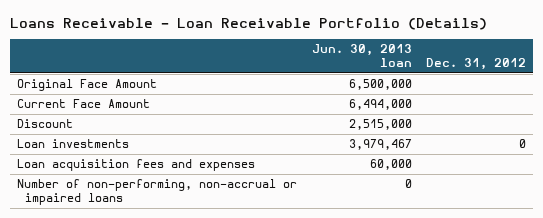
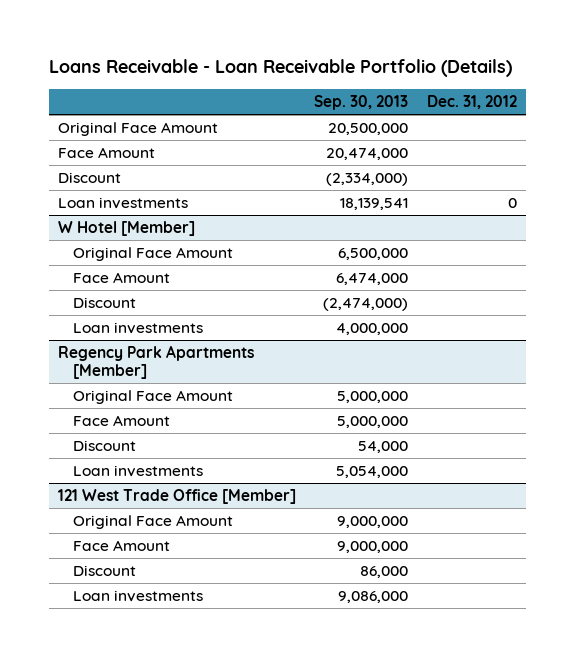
[311,44,412,68] Jun. 30, 2013 loan -> none
none -> [314,95,409,111] Sep. 30, 2013
[17,99,151,109] Current Face Amount -> [58,147,156,159] Face Amount
[17,159,256,172] Loan acquisition fees and expenses -> none
[17,179,298,206] Number of non-performing, non-accrual or impaired loans -> none
none -> [58,221,196,237] W Hotel [Member]
none -> [72,247,233,262] Original Face Amount
none -> [72,272,170,284] Face Amount
none -> [72,297,136,309] Discount
none -> [72,322,203,335] Loan investments
none -> [58,345,255,380] Regency Park Apartments [Member]
none -> [72,390,233,405] Original Face Amount
none -> [72,415,170,427] Face Amount
none -> [72,440,136,452] Discount
none -> [72,465,203,478] Loan investments
none -> [58,489,297,505] 121 West Trade Office [Member]
none -> [72,515,233,530] Original Face Amount
none -> [72,540,170,552] Face Amount
none -> [72,565,136,577] Discount
none -> [72,590,203,603] Loan investments

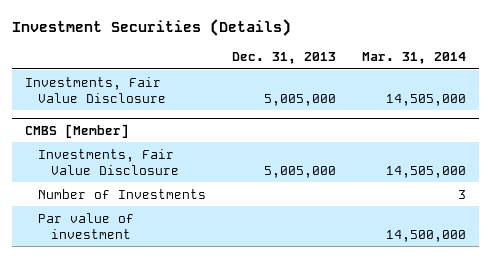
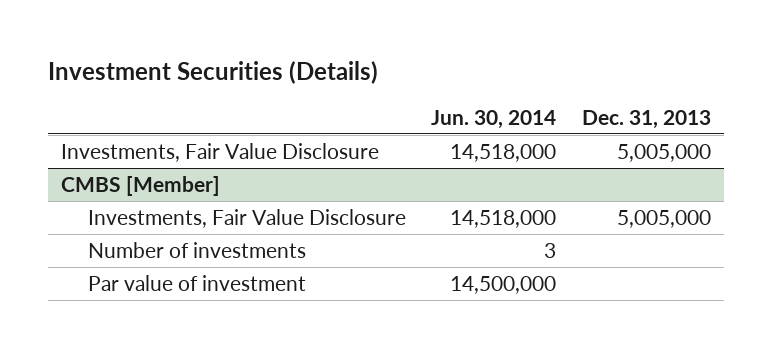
[362,52,467,65] Mar. 31, 2014 -> none
none -> [431,109,557,129] Jun. 30, 2014
[37,188,206,199] Number of Investments -> [87,241,306,258] Number of investments

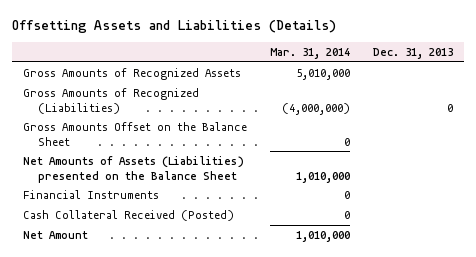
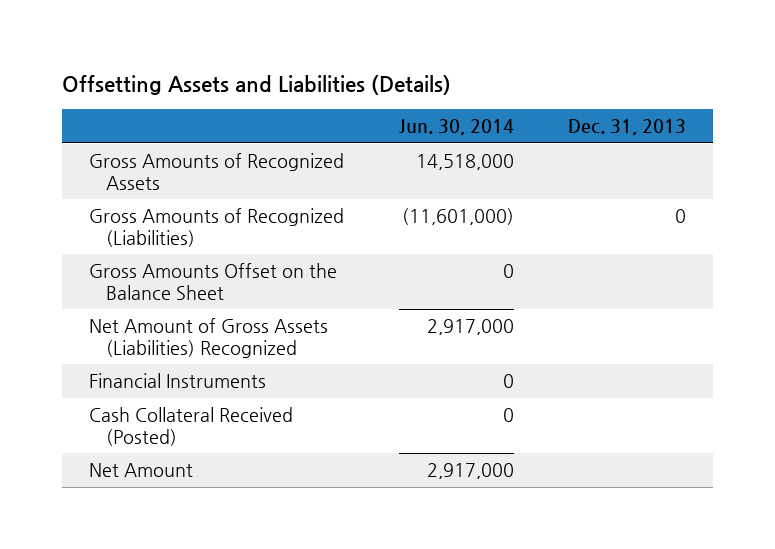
[270,47,351,59] Mar. 31, 2014 -> none
none -> [398,119,514,136] Jun. 30, 2014
[23,155,245,183] Net Amounts of Assets (Liabilities) presented on the Balance Sheet -> [89,318,329,358] Net Amount of Gross Assets (Liabilities) Recognized

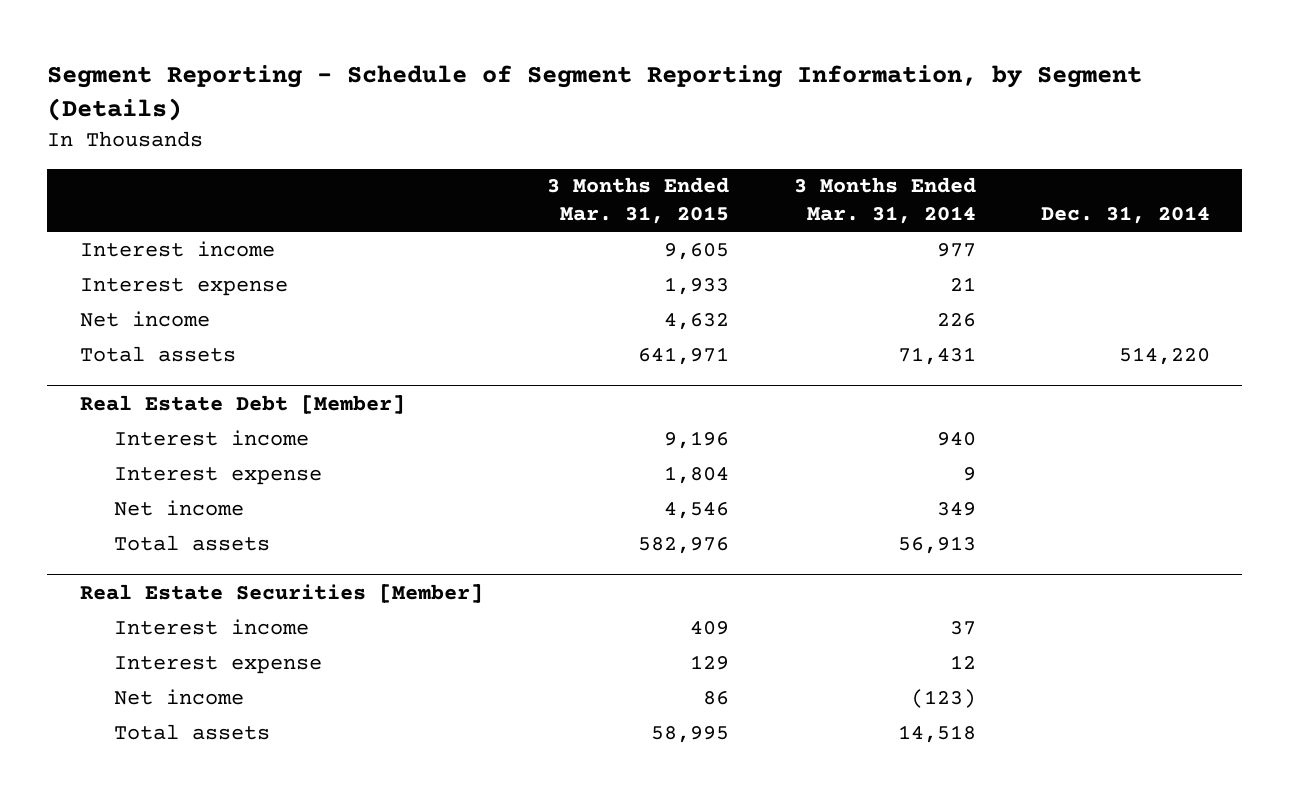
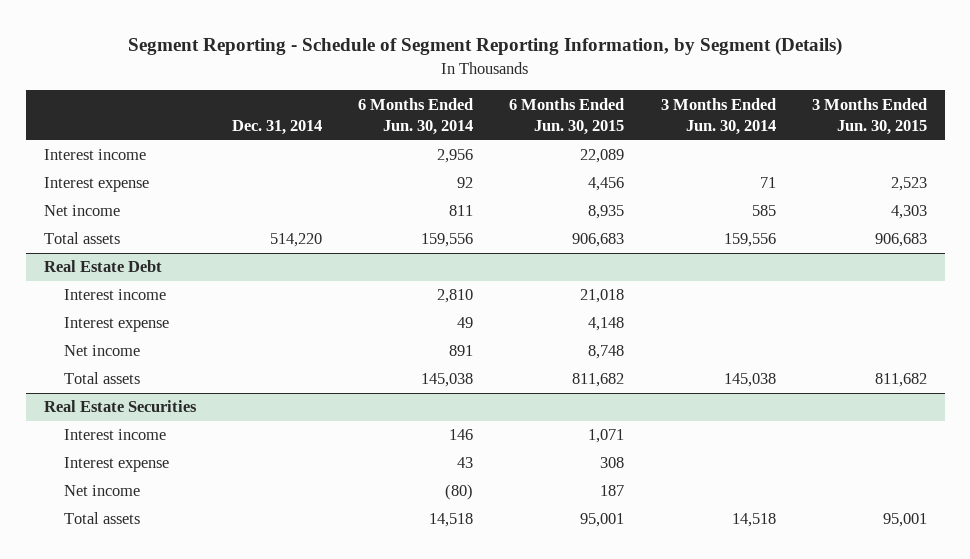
[547,177,730,225] 3 Months Ended Mar. 31, 2015 -> none
[794,177,977,225] 3 Months Ended Mar. 31, 2014 -> none
none -> [358,97,474,136] 6 Months Ended Jun. 30, 2014
none -> [509,97,625,136] 6 Months Ended Jun. 30, 2015
none -> [660,97,776,136] 3 Months Ended Jun. 30, 2014
none -> [811,97,927,136] 3 Months Ended Jun. 30, 2015
[79,394,405,414] Real Estate Debt [Member] -> [43,260,162,273] Real Estate Debt
[79,583,483,603] Real Estate Securities [Member] -> [43,400,197,413] Real Estate Securities

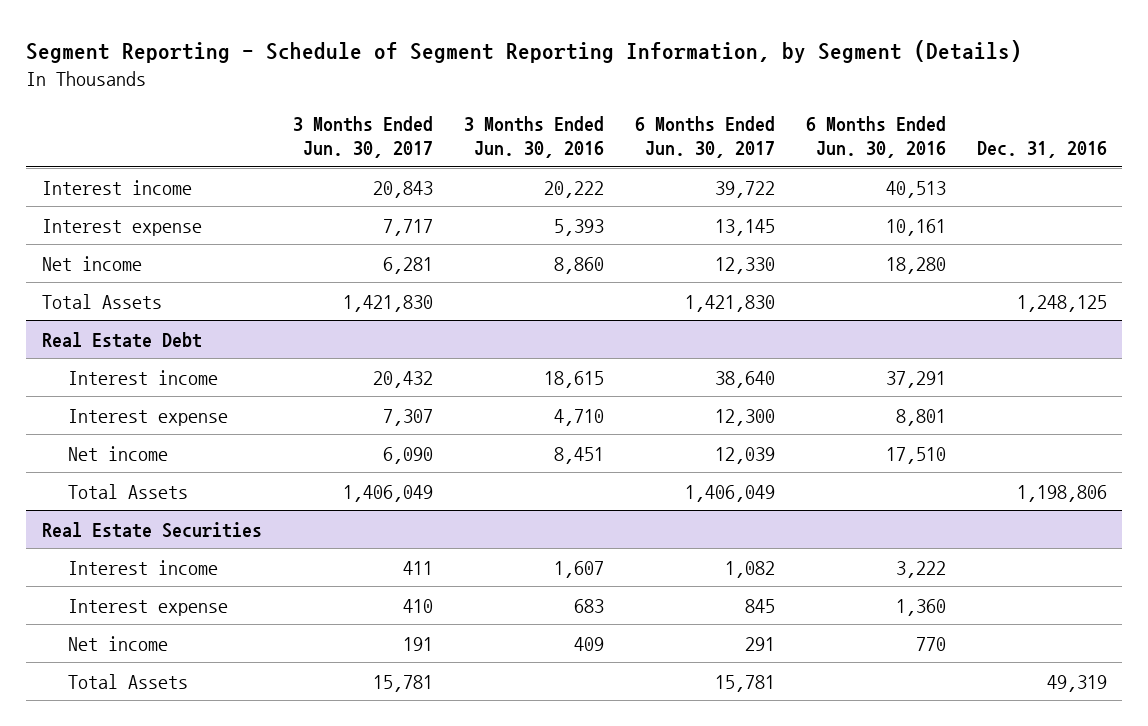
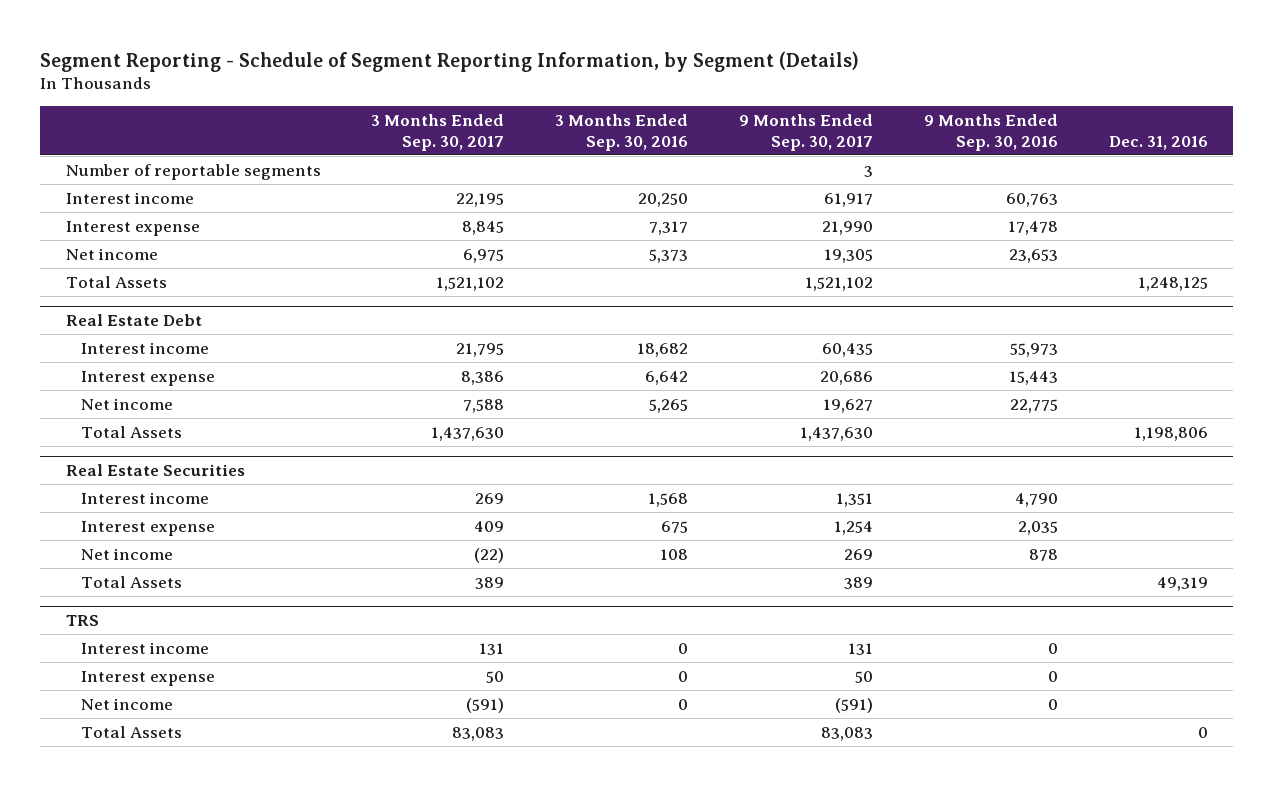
[292,116,433,159] 3 Months Ended Jun. 30, 2017 -> none
[463,116,604,159] 3 Months Ended Jun. 30, 2016 -> none
[634,116,775,159] 6 Months Ended Jun. 30, 2017 -> none
[805,116,946,159] 6 Months Ended Jun. 30, 2016 -> none
none -> [371,114,505,151] 3 Months Ended Sep. 30, 2017
none -> [555,114,689,151] 3 Months Ended Sep. 30, 2016
none -> [739,114,874,151] 9 Months Ended Sep. 30, 2017
none -> [924,114,1059,151] 9 Months Ended Sep. 30, 2016
none -> [65,163,321,180] Number of reportable segments
none -> [65,615,99,627] TRS
none -> [81,641,210,654] Interest income
none -> [81,670,216,686] Interest expense
none -> [81,697,174,710] Net income
none -> [81,725,183,738] Total Assets

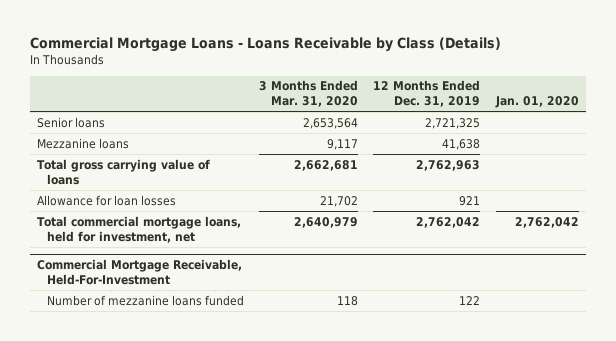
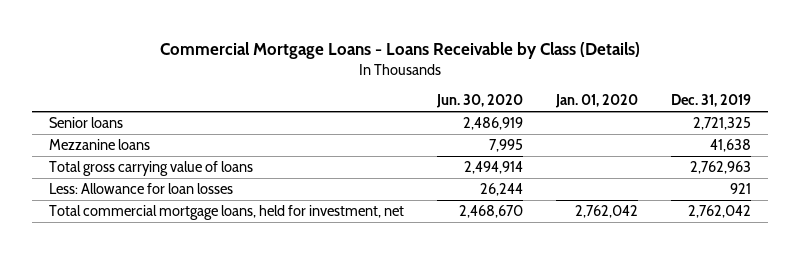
[259,80,359,108] 3 Months Ended Mar. 31, 2020 -> none
[373,80,481,108] 12 Months Ended Dec. 31, 2019 -> none
none -> [435,94,523,109] Jun. 30, 2020
none -> [671,94,752,108] Dec. 31, 2019
[37,194,177,206] Allowance for loan losses -> [48,183,233,195] Less: Allowance for loan losses
[37,259,243,285] Commercial Mortgage Receivable, Held-For-Investment -> none
[46,294,244,306] Number of mezzanine loans funded -> none

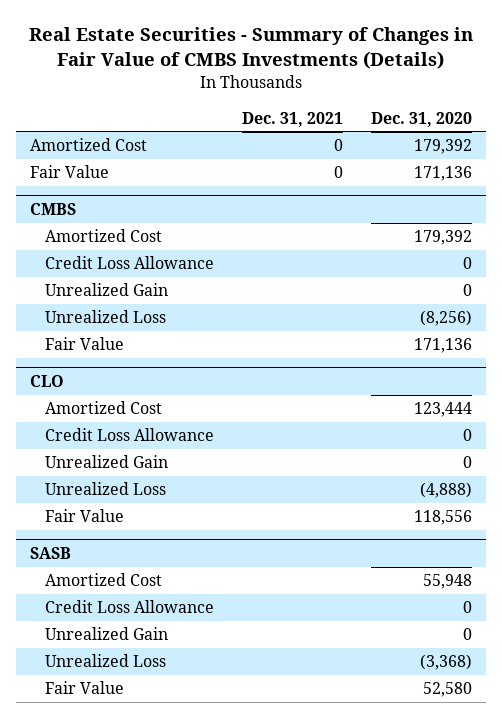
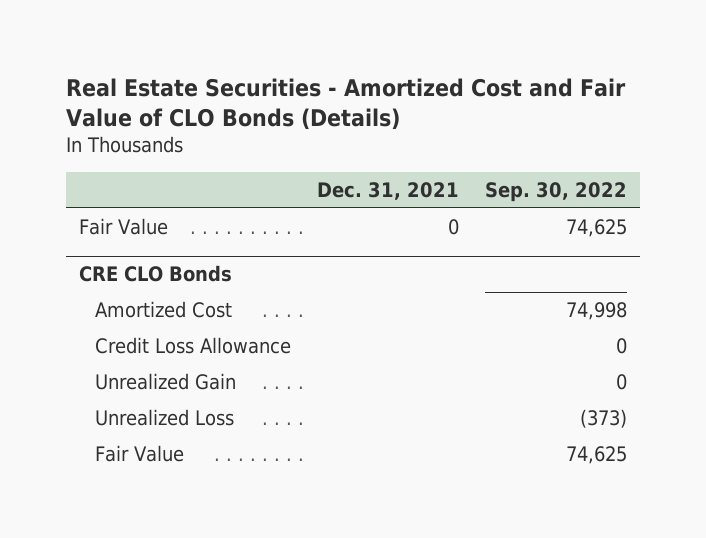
[28,27,473,70] Real Estate Securities - Summary of Changes in Fair Value of CMBS Investments (Details) -> [66,78,627,131] Real Estate Securities - Amortized Cost and Fair Value of CLO Bonds (Details)
[370,111,472,127] Dec. 31, 2020 -> none
none -> [484,181,627,202] Sep. 30, 2022
[30,138,148,152] Amortized Cost -> none
[30,203,77,216] CMBS -> none
[45,229,163,243] Amortized Cost -> none
[45,256,215,270] Credit Loss Allowance -> none
[45,283,169,297] Unrealized Gain -> none
[45,310,167,324] Unrealized Loss -> none
[45,337,125,351] Fair Value -> none
[30,375,65,388] CLO -> none
[45,401,163,415] Amortized Cost -> none
[45,428,215,442] Credit Loss Allowance -> none
[45,455,169,469] Unrealized Gain -> none
[45,482,167,496] Unrealized Loss -> none
[45,509,125,523] Fair Value -> none
[30,547,72,560] SASB -> none
[45,573,163,587] Amortized Cost -> none
[45,600,215,614] Credit Loss Allowance -> none
[45,627,169,641] Unrealized Gain -> none
[45,654,167,668] Unrealized Loss -> none
[45,681,125,695] Fair Value -> none
none -> [79,265,233,283] CRE CLO Bonds
none -> [94,301,232,319] Amortized Cost
none -> [94,337,291,355] Credit Loss Allowance
none -> [94,373,236,391] Unrealized Gain
none -> [94,409,234,427] Unrealized Loss
none -> [94,445,184,463] Fair Value

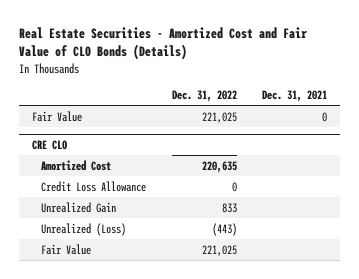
[484,181,627,202] Sep. 30, 2022 -> none
none -> [171,90,237,103] Dec. 31, 2022
[79,265,233,283] CRE CLO Bonds -> [32,140,68,151] CRE CLO
[94,409,234,427] Unrealized Loss -> [41,222,127,236] Unrealized (Loss)

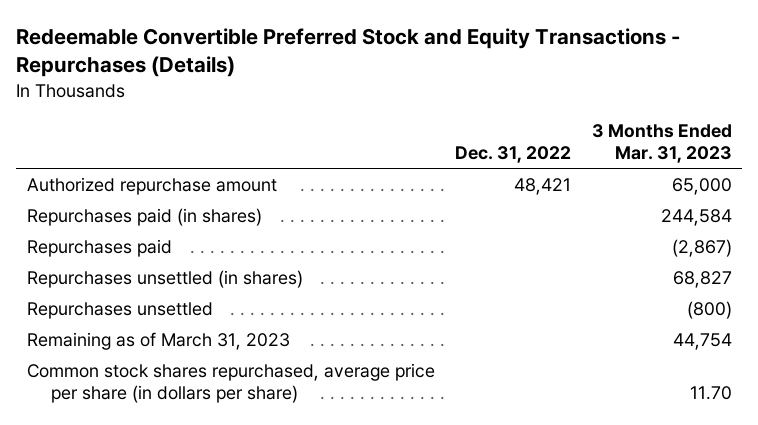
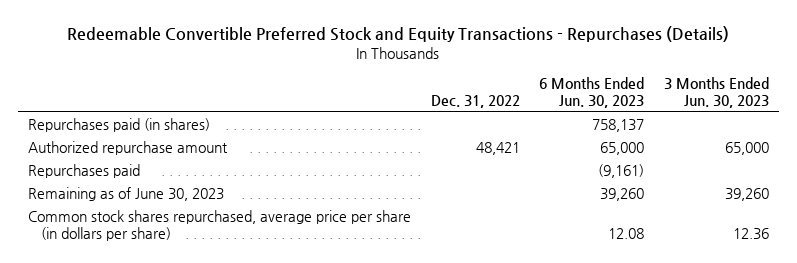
[591,123,732,164] 3 Months Ended Mar. 31, 2023 -> none
none -> [539,77,645,108] 6 Months Ended Jun. 30, 2023
none -> [664,77,770,108] 3 Months Ended Jun. 30, 2023
[26,177,277,196] Authorized repurchase amount -> [27,141,228,156] Authorized repurchase amount
[26,270,303,289] Repurchases unsettled (in shares) -> none
[26,302,213,320] Repurchases unsettled -> none
[26,332,290,351] Remaining as of March 31, 2023 -> [27,187,224,202] Remaining as of June 30, 2023

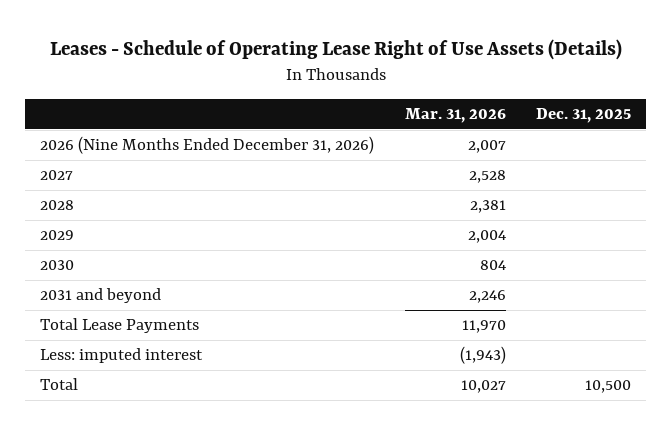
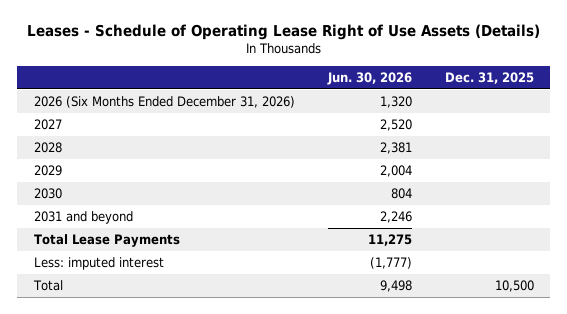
[404,108,506,124] Mar. 31, 2026 -> none
none -> [326,71,412,85] Jun. 30, 2026
[40,136,375,155] 2026 (Nine Months Ended December 31, 2026) -> [33,96,295,109] 2026 (Six Months Ended December 31, 2026)

